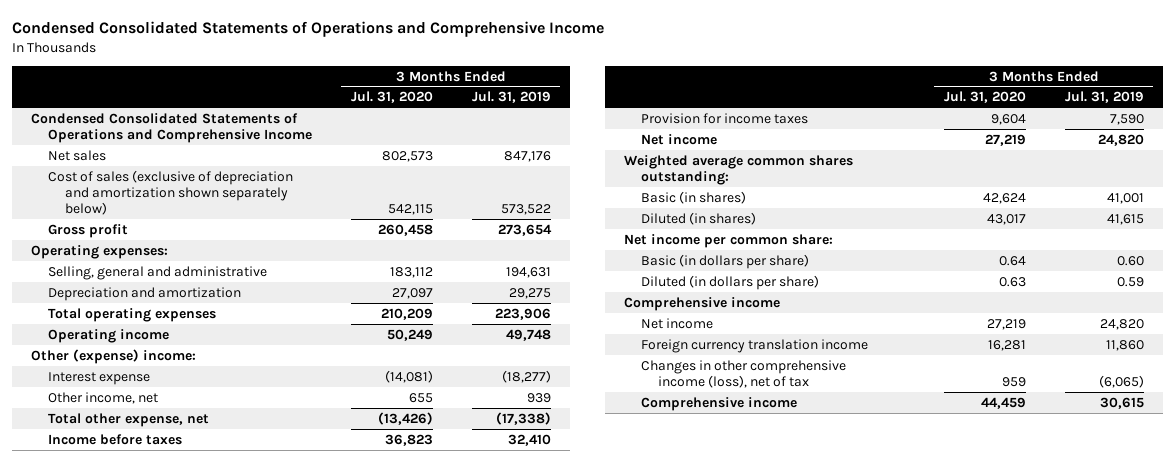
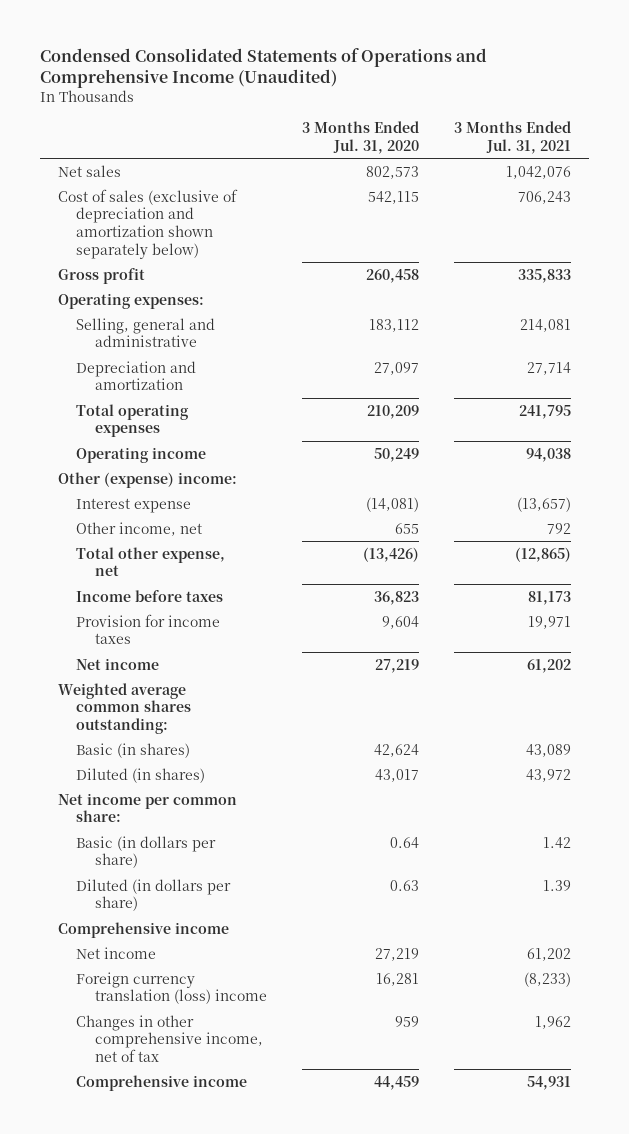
[11,21,604,38] Condensed Consolidated Statements of Operations and Comprehensive Income -> [40,47,488,89] Condensed Consolidated Statements of Operations and Comprehensive Income (Unaudited)
[471,91,551,104] Jul. 31, 2019 -> none
none -> [454,121,572,154] 3 Months Ended Jul. 31, 2021
[30,112,313,143] Condensed Consolidated Statements of Operations and Comprehensive Income -> none
[641,338,869,353] Foreign currency translation income -> [76,971,267,1005] Foreign currency translation (loss) income
[641,359,847,388] Changes in other comprehensive income (loss), net of tax -> [76,1014,263,1062] Changes in other comprehensive income, net of tax

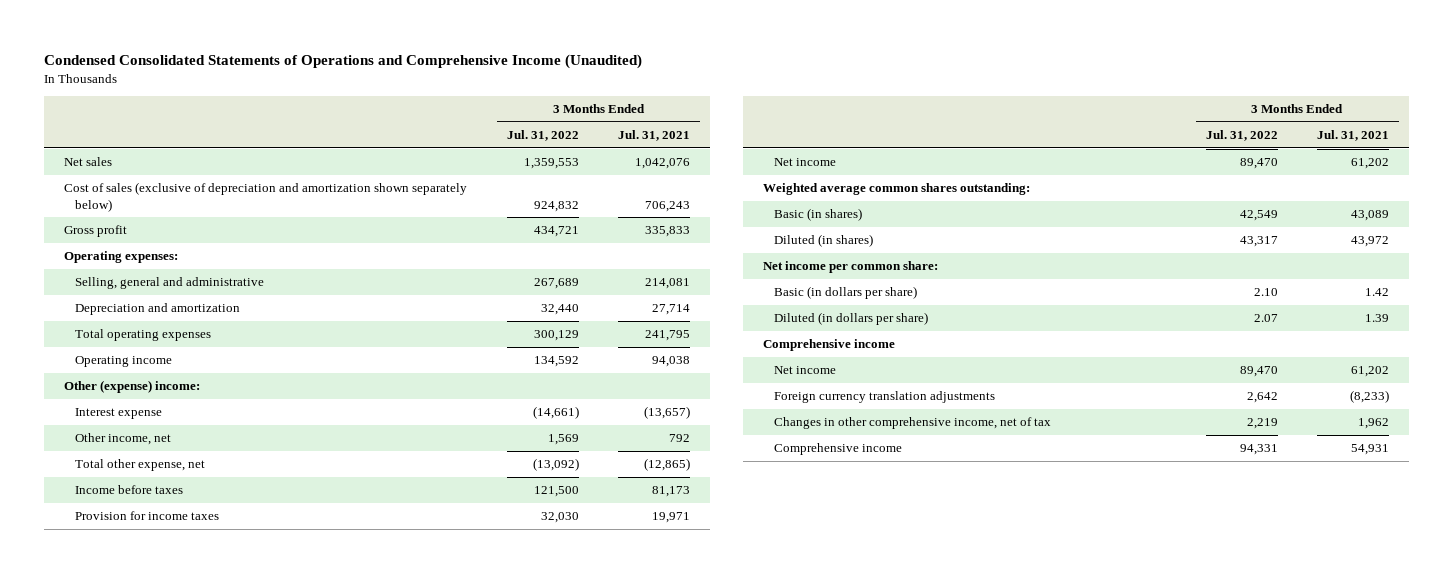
[301,121,419,154] 3 Months Ended Jul. 31, 2020 -> none
none -> [506,130,579,142] Jul. 31, 2022
[76,971,267,1005] Foreign currency translation (loss) income -> [773,391,995,404] Foreign currency translation adjustments

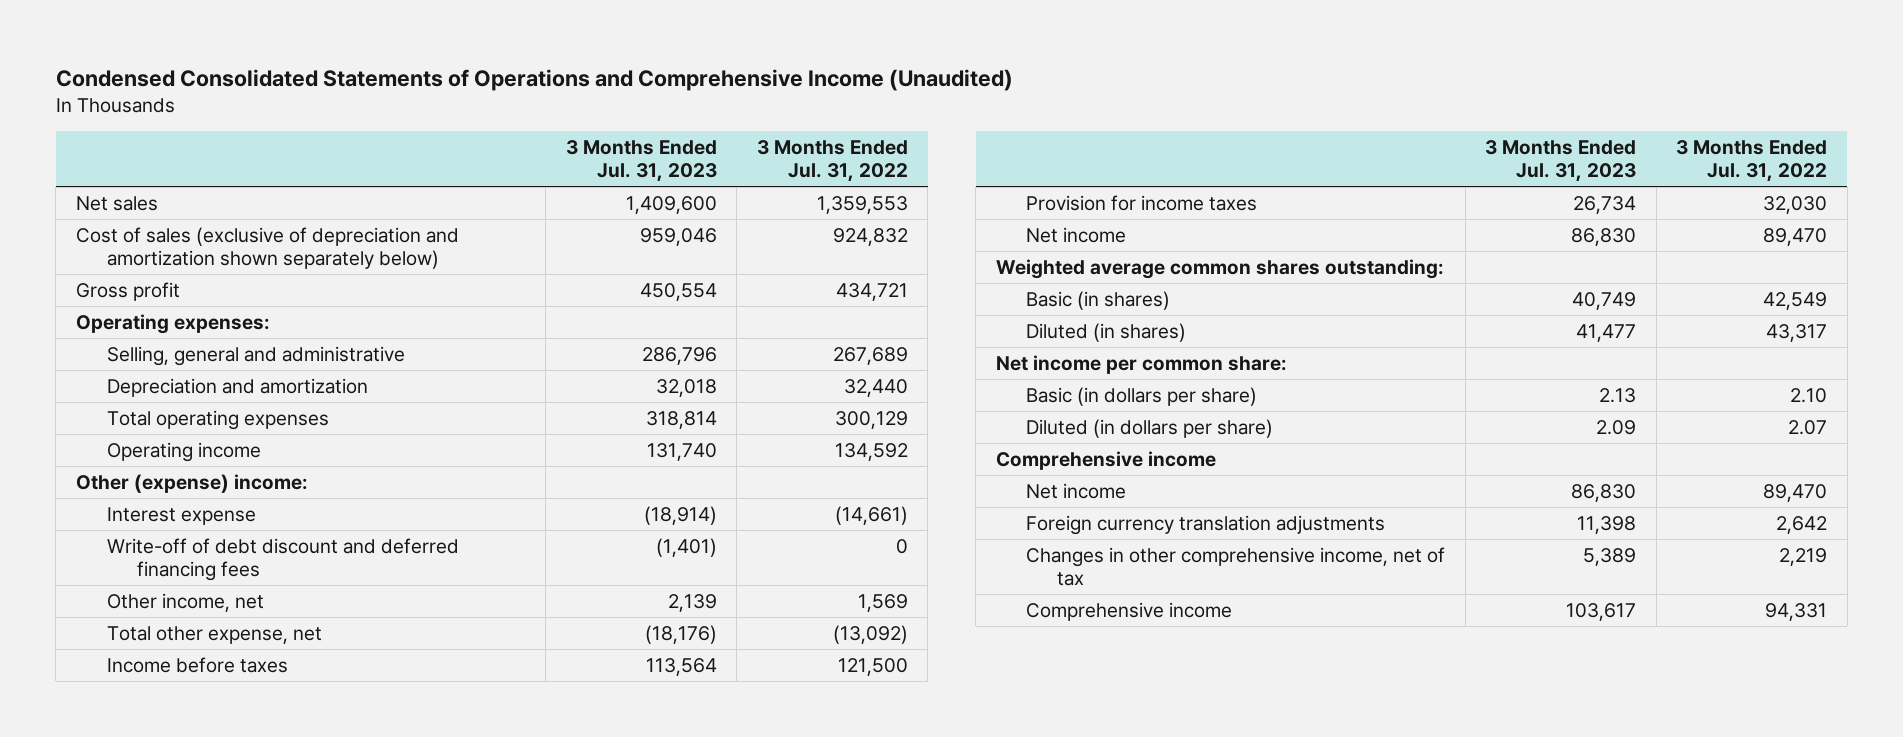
[618,130,691,142] Jul. 31, 2021 -> none
none -> [565,139,717,183] 3 Months Ended Jul. 31, 2023
none -> [106,537,459,582] Write-off of debt discount and deferred financing fees

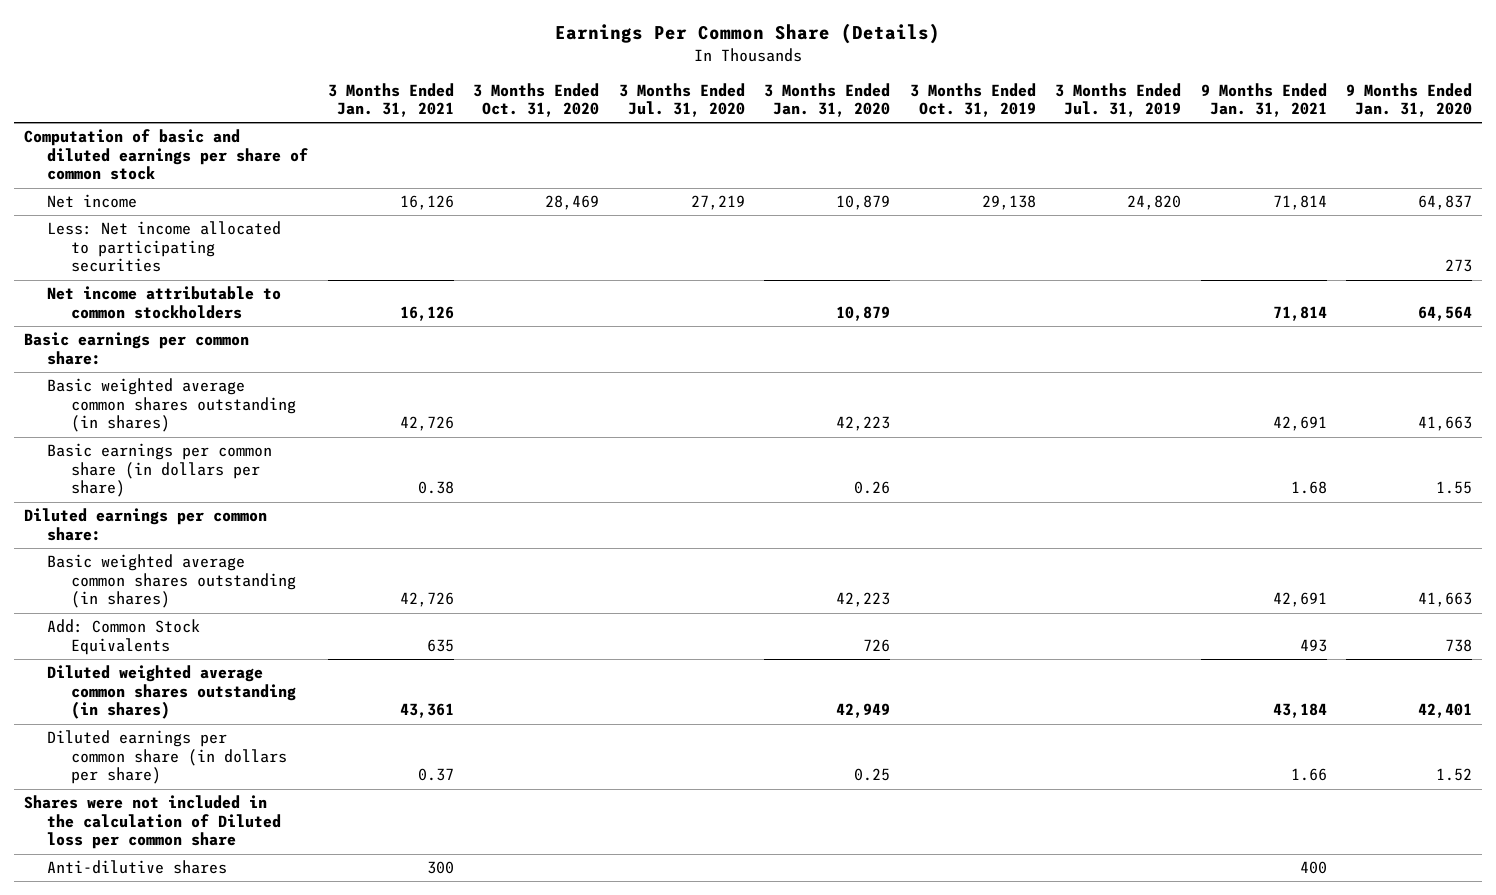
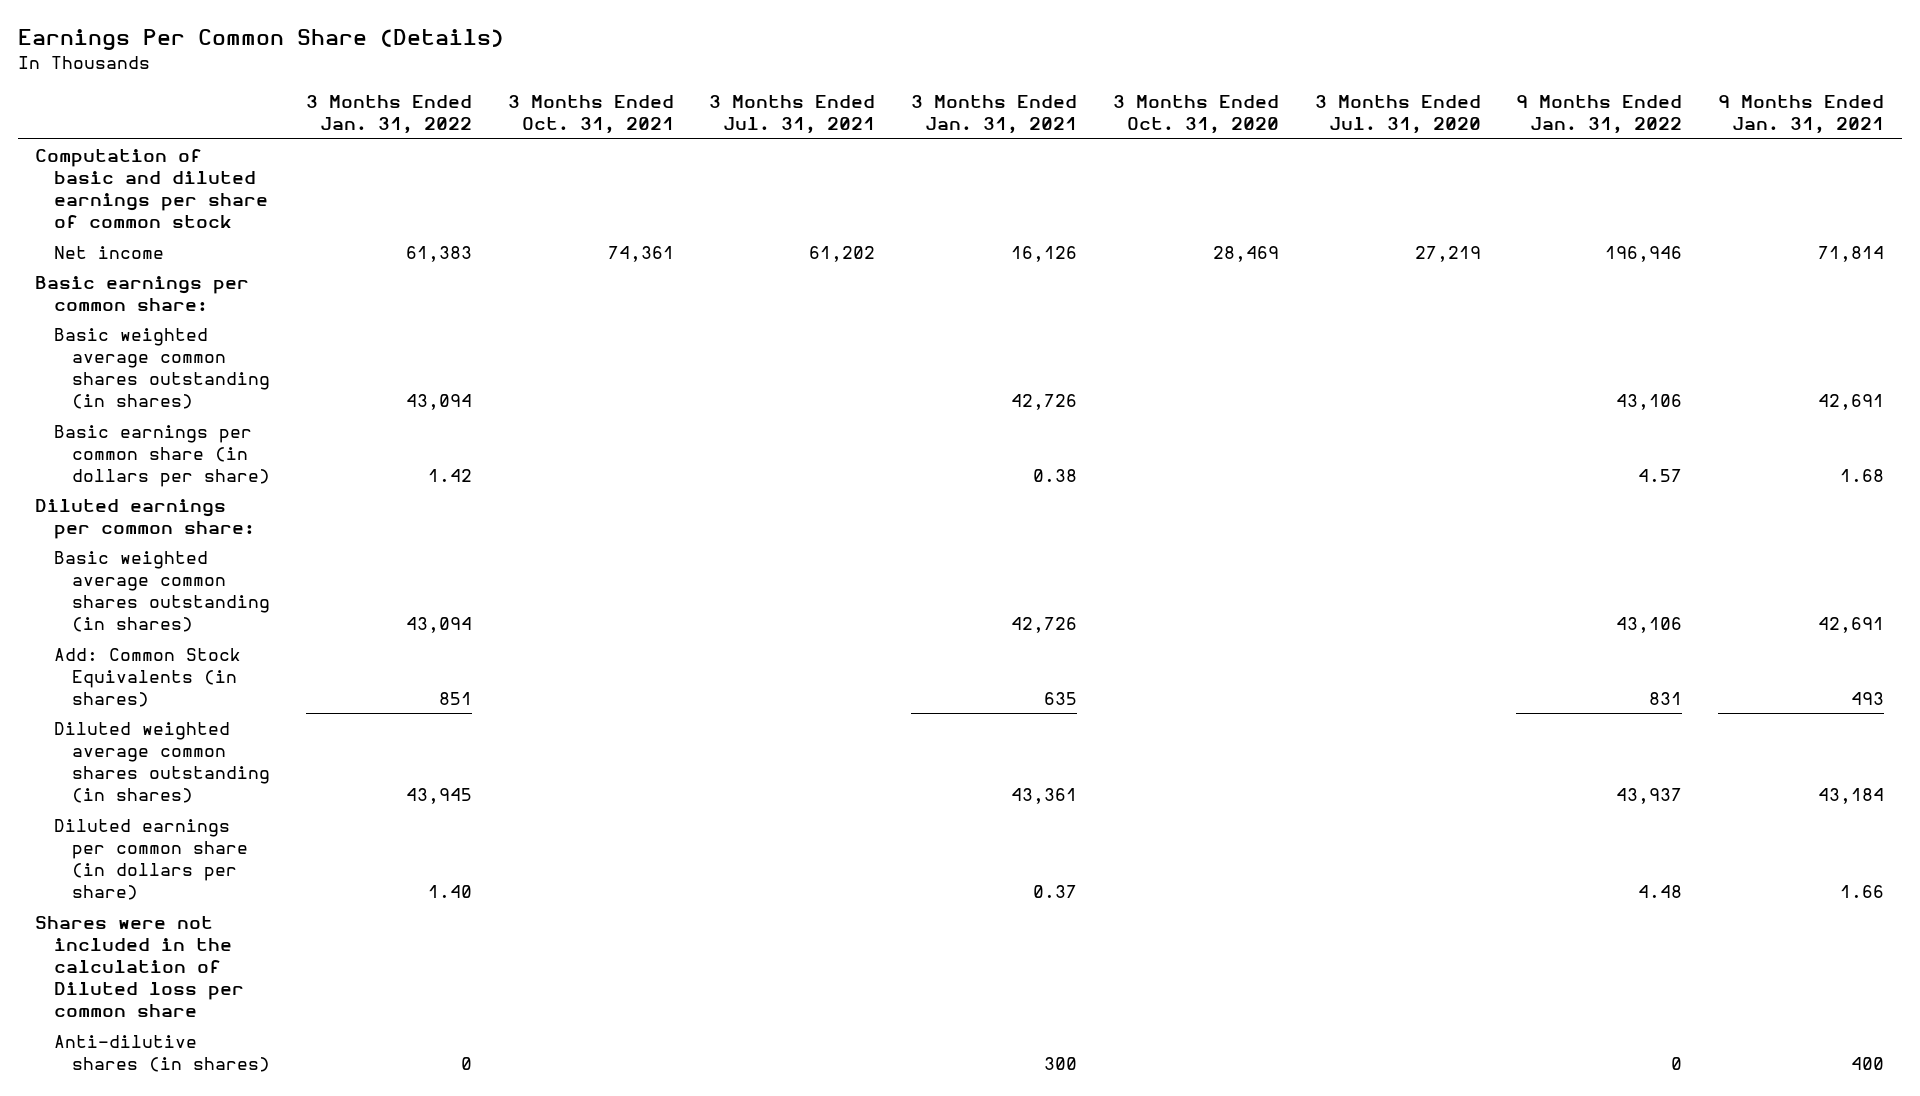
[764,82,891,118] 3 Months Ended Jan. 31, 2020 -> none
[909,82,1036,118] 3 Months Ended Oct. 31, 2019 -> none
[1055,82,1182,118] 3 Months Ended Jul. 31, 2019 -> none
[1345,82,1472,118] 9 Months Ended Jan. 31, 2020 -> none
none -> [305,95,472,135] 3 Months Ended Jan. 31, 2022
none -> [507,95,674,135] 3 Months Ended Oct. 31, 2021
none -> [709,95,876,135] 3 Months Ended Jul. 31, 2021
none -> [1516,95,1683,135] 9 Months Ended Jan. 31, 2022
[47,221,282,273] Less: Net income allocated to participating securities -> none
[47,286,282,319] Net income attributable to common stockholders -> none
[47,619,201,655] Add: Common Stock Equivalents -> [53,647,241,708] Add: Common Stock Equivalents (in shares)
[47,860,228,875] Anti-dilutive shares -> [53,1034,271,1072] Anti-dilutive shares (in shares)

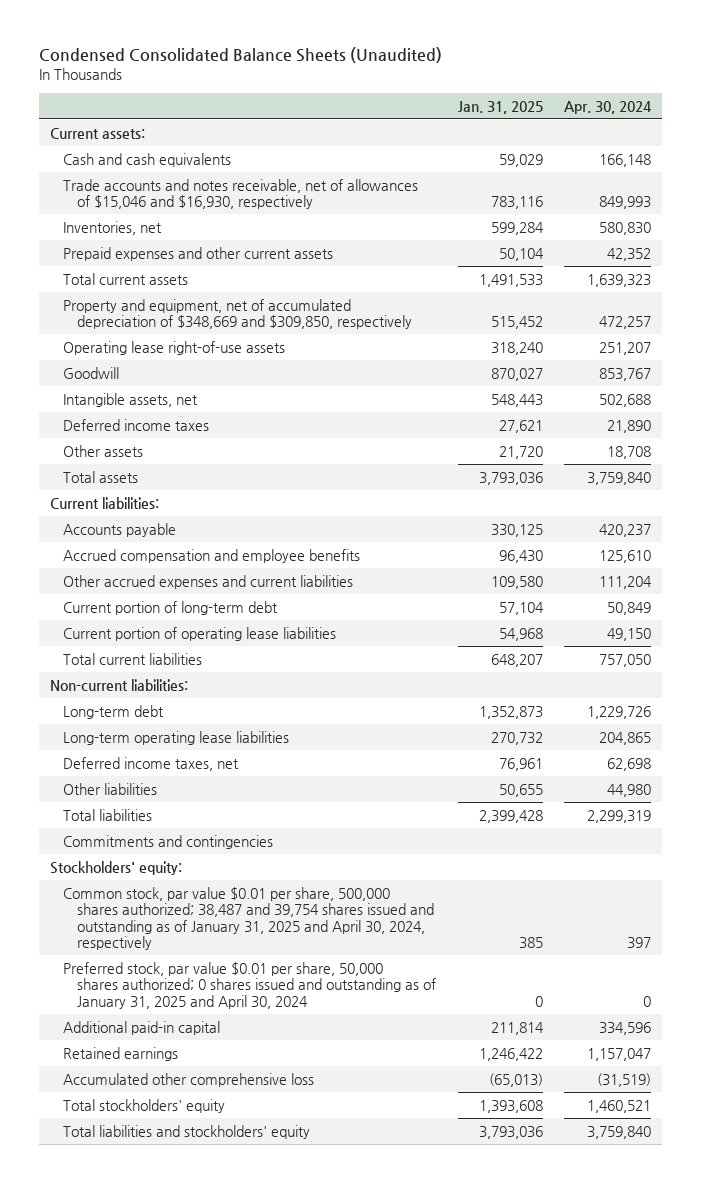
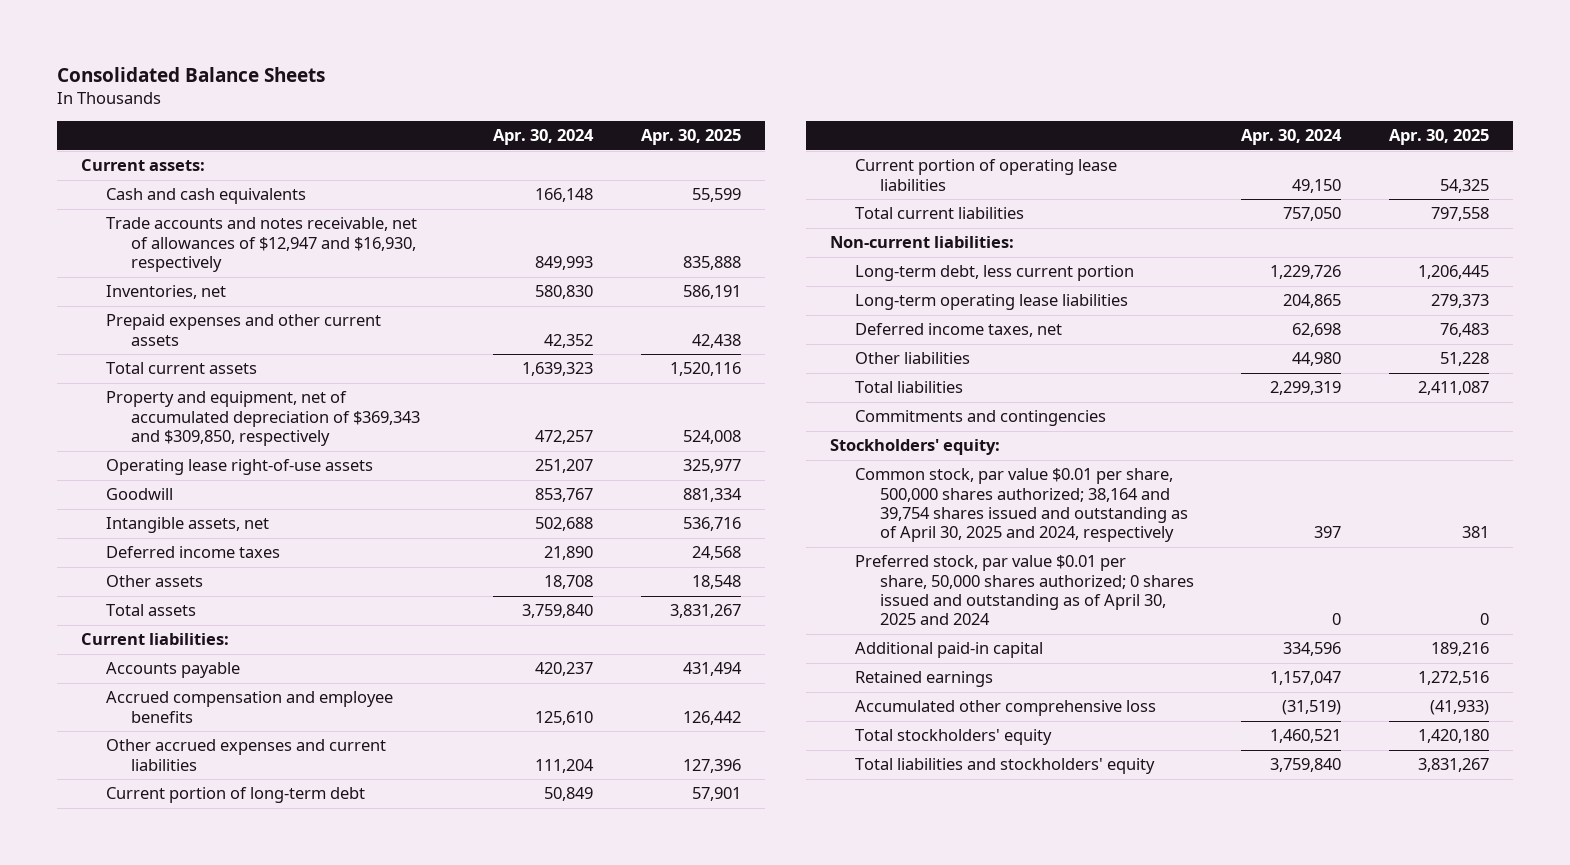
[38,47,442,64] Condensed Consolidated Balance Sheets (Unaudited) -> [57,67,326,83] Consolidated Balance Sheets
[457,100,543,114] Jan. 31, 2025 -> none
none -> [640,129,741,146] Apr. 30, 2025
[63,178,419,210] Trade accounts and notes receivable, net of allowances of $15,046 and $16,930, respectively -> [106,217,418,272] Trade accounts and notes receivable, net of allowances of $12,947 and $16,930, respectively
[63,298,413,330] Property and equipment, net of accumulated depreciation of $348,669 and $309,850, respectively -> [106,391,421,446] Property and equipment, net of accumulated depreciation of $369,343 and $309,850, respectively
[63,704,165,719] Long-term debt -> [854,265,1134,282] Long-term debt, less current portion
[63,886,435,951] Common stock, par value $0.01 per share, 500,000 shares authorized; 38,487 and 39,754 shares issued and outstanding as of January 31, 2025 and April 30, 2024, respectively -> [854,468,1188,543] Common stock, par value $0.01 per share, 500,000 shares authorized; 38,164 and 39,754 shares issued and outstanding as of April 30, 2025 and 2024, respectively
[63,961,437,1009] Preferred stock, par value $0.01 per share, 50,000 shares authorized; 0 shares issued and outstanding as of January 31, 2025 and April 30, 2024 -> [854,555,1194,626] Preferred stock, par value $0.01 per share, 50,000 shares authorized; 0 shares issued and outstanding as of April 30, 2025 and 2024

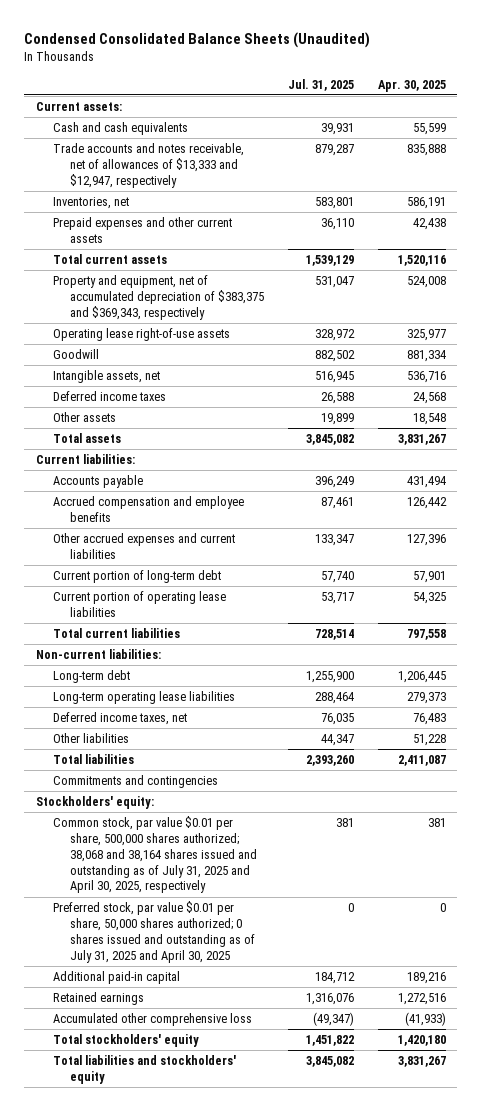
[57,67,326,83] Consolidated Balance Sheets -> [24,31,371,48] Condensed Consolidated Balance Sheets (Unaudited)
[492,129,594,146] Apr. 30, 2024 -> none
none -> [287,78,354,91] Jul. 31, 2025
[106,217,418,272] Trade accounts and notes receivable, net of allowances of $12,947 and $16,930, respectively -> [53,143,245,188] Trade accounts and notes receivable, net of allowances of $13,333 and $12,947, respectively
[106,391,421,446] Property and equipment, net of accumulated depreciation of $369,343 and $309,850, respectively -> [53,275,265,320] Property and equipment, net of accumulated depreciation of $383,375 and $369,343, respectively
[854,265,1134,282] Long-term debt, less current portion -> [53,670,131,684] Long-term debt
[854,468,1188,543] Common stock, par value $0.01 per share, 500,000 shares authorized; 38,164 and 39,754 shares issued and outstanding as of April 30, 2025 and 2024, respectively -> [53,816,258,894] Common stock, par value $0.01 per share, 500,000 shares authorized; 38,068 and 38,164 shares issued and outstanding as of July 31, 2025 and April 30, 2025, respectively
[854,555,1194,626] Preferred stock, par value $0.01 per share, 50,000 shares authorized; 0 shares issued and outstanding as of April 30, 2025 and 2024 -> [53,901,256,963] Preferred stock, par value $0.01 per share, 50,000 shares authorized; 0 shares issued and outstanding as of July 31, 2025 and April 30, 2025

